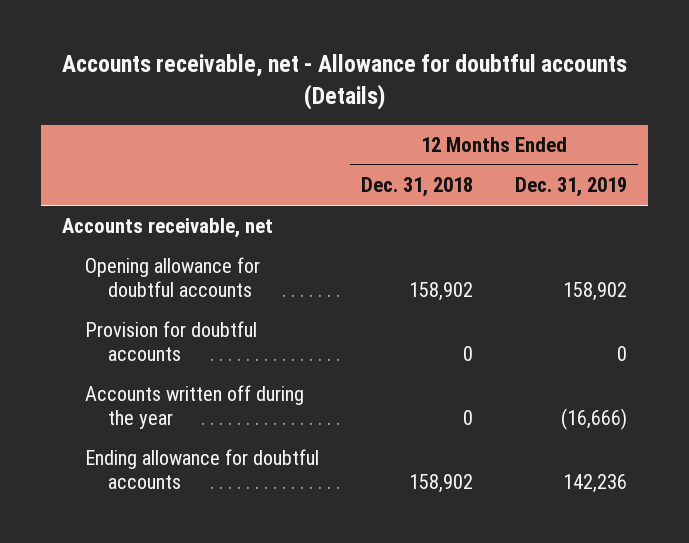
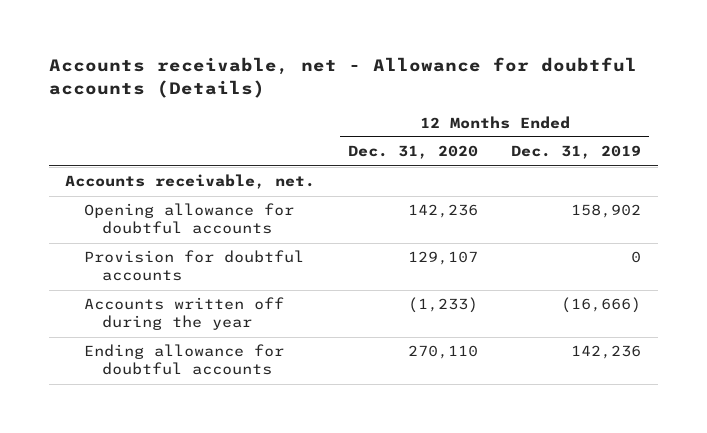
[361,177,474,198] Dec. 31, 2018 -> none
none -> [348,145,479,160] Dec. 31, 2020
[61,218,273,239] Accounts receivable, net -> [65,174,316,190] Accounts receivable, net.

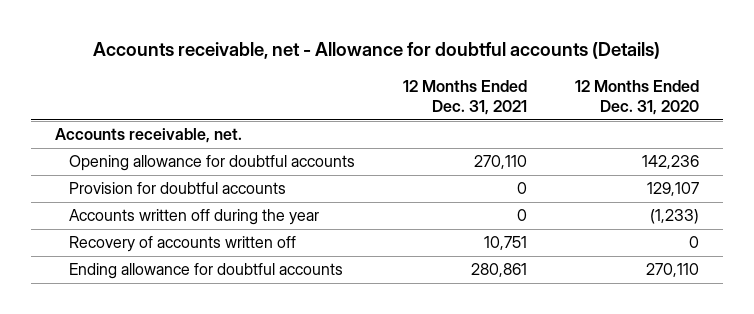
[511,145,642,160] Dec. 31, 2019 -> none
none -> [403,79,528,116] 12 Months Ended Dec. 31, 2021
none -> [69,236,297,253] Recovery of accounts written off

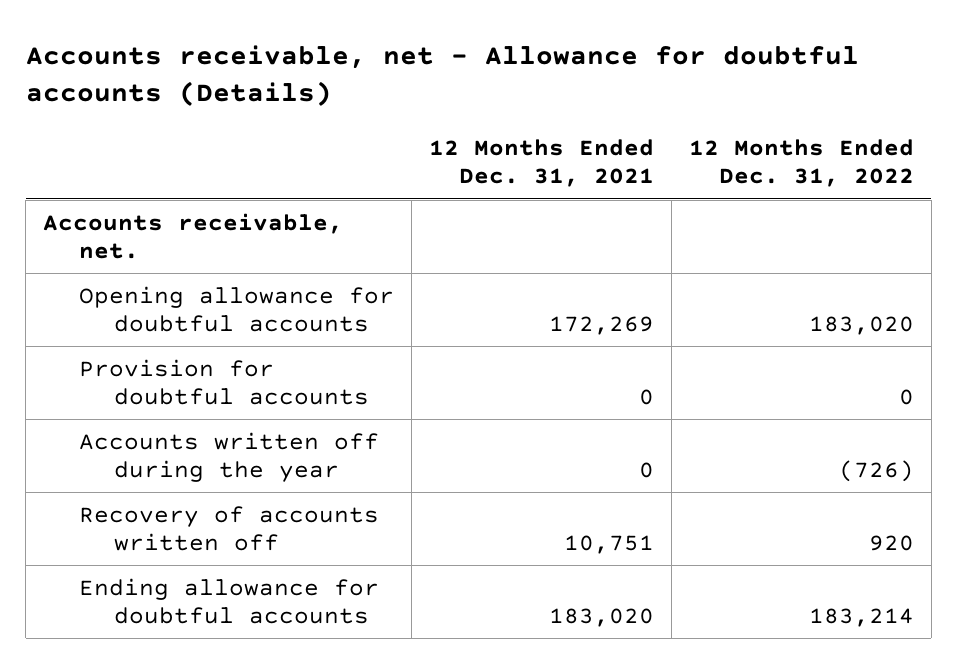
[574,79,699,116] 12 Months Ended Dec. 31, 2020 -> none
none -> [688,139,914,188] 12 Months Ended Dec. 31, 2022
[474,155,528,170] 270,110 -> [548,315,654,335] 172,269
[471,263,528,278] 280,861 -> [548,607,654,627] 183,020

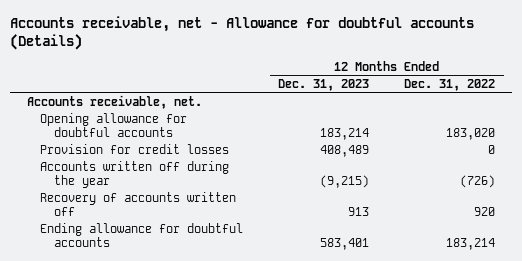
[428,139,654,188] 12 Months Ended Dec. 31, 2021 -> none
none -> [278,78,370,91] Dec. 31, 2023
[78,358,370,405] Provision for doubtful accounts -> [40,143,230,154] Provision for credit losses

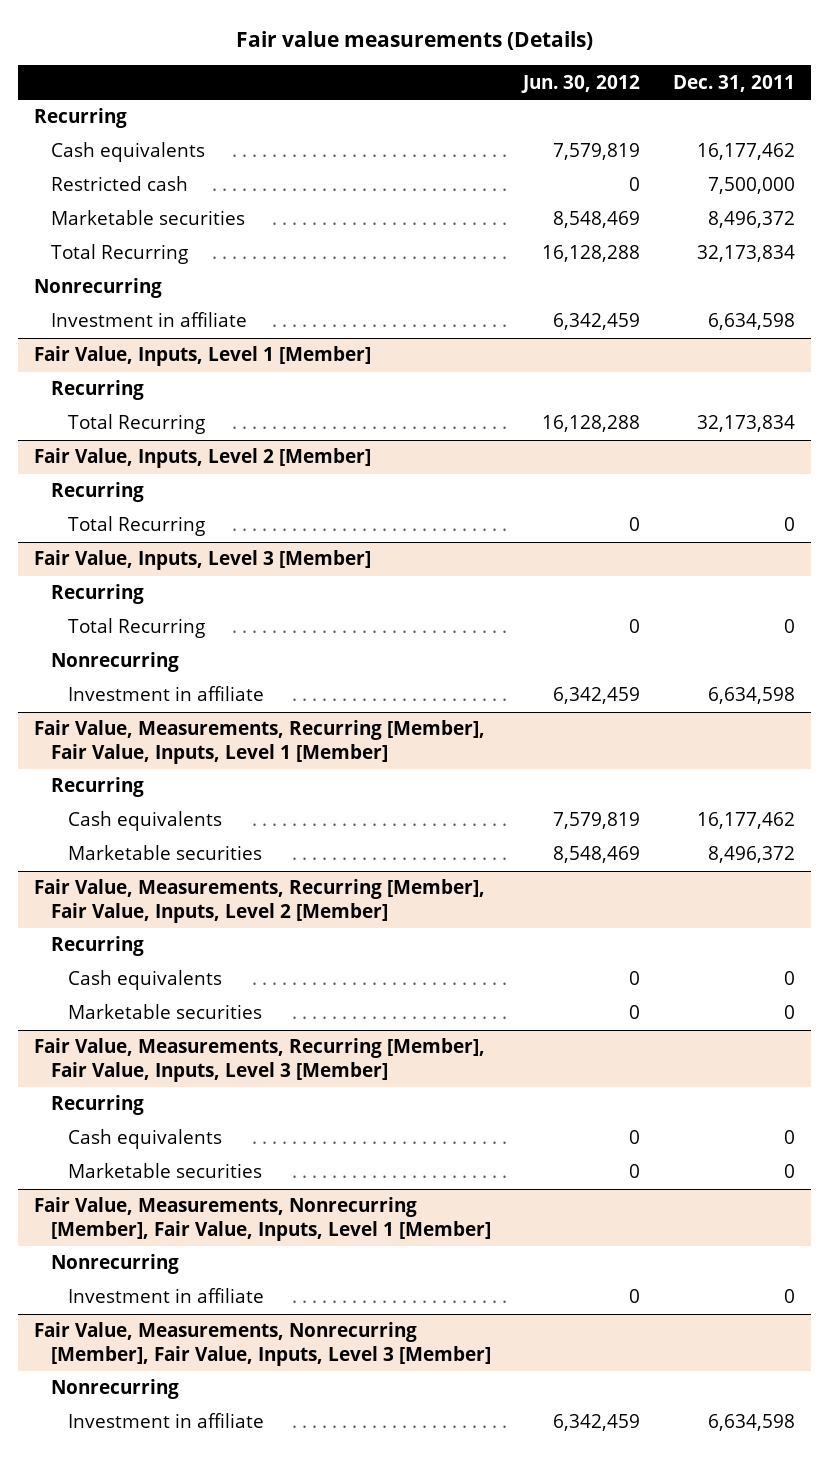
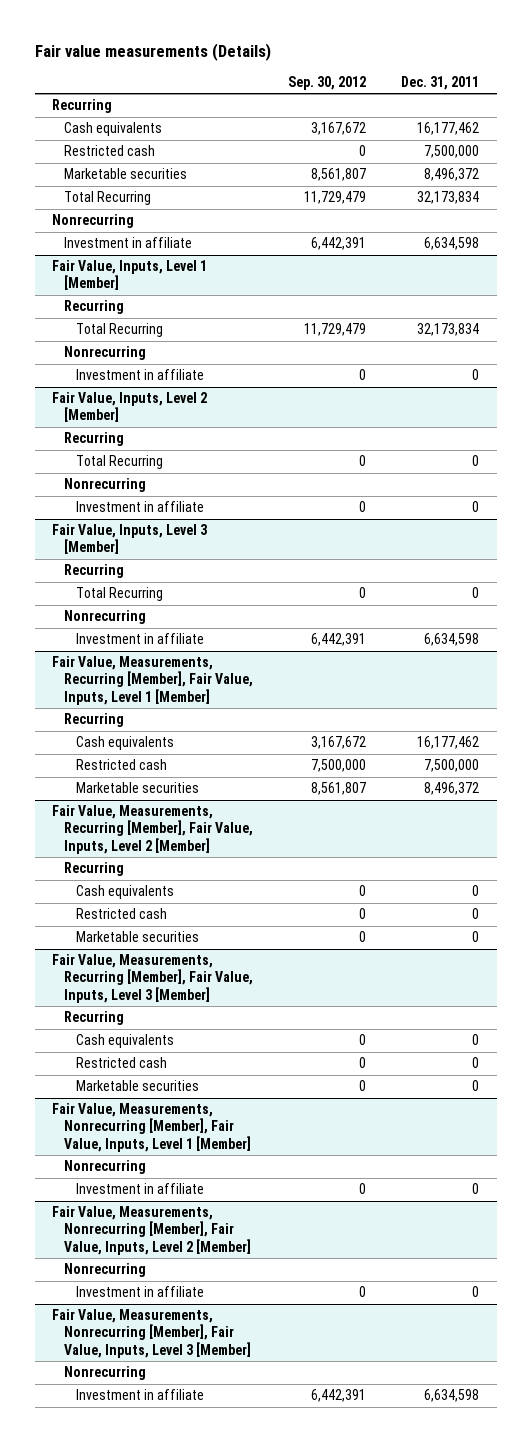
[521,74,641,93] Jun. 30, 2012 -> none
none -> [288,76,367,91] Sep. 30, 2012
none -> [64,346,147,361] Nonrecurring
none -> [76,369,205,381] Investment in affiliate
none -> [64,478,147,493] Nonrecurring
none -> [76,501,205,513] Investment in affiliate
none -> [76,759,168,771] Restricted cash
none -> [76,908,168,920] Restricted cash
none -> [76,1057,168,1069] Restricted cash
none -> [52,1206,252,1255] Fair Value, Measurements, Nonrecurring [Member], Fair Value, Inputs, Level 2 [Member]
none -> [64,1263,147,1278] Nonrecurring
none -> [76,1286,205,1298] Investment in affiliate

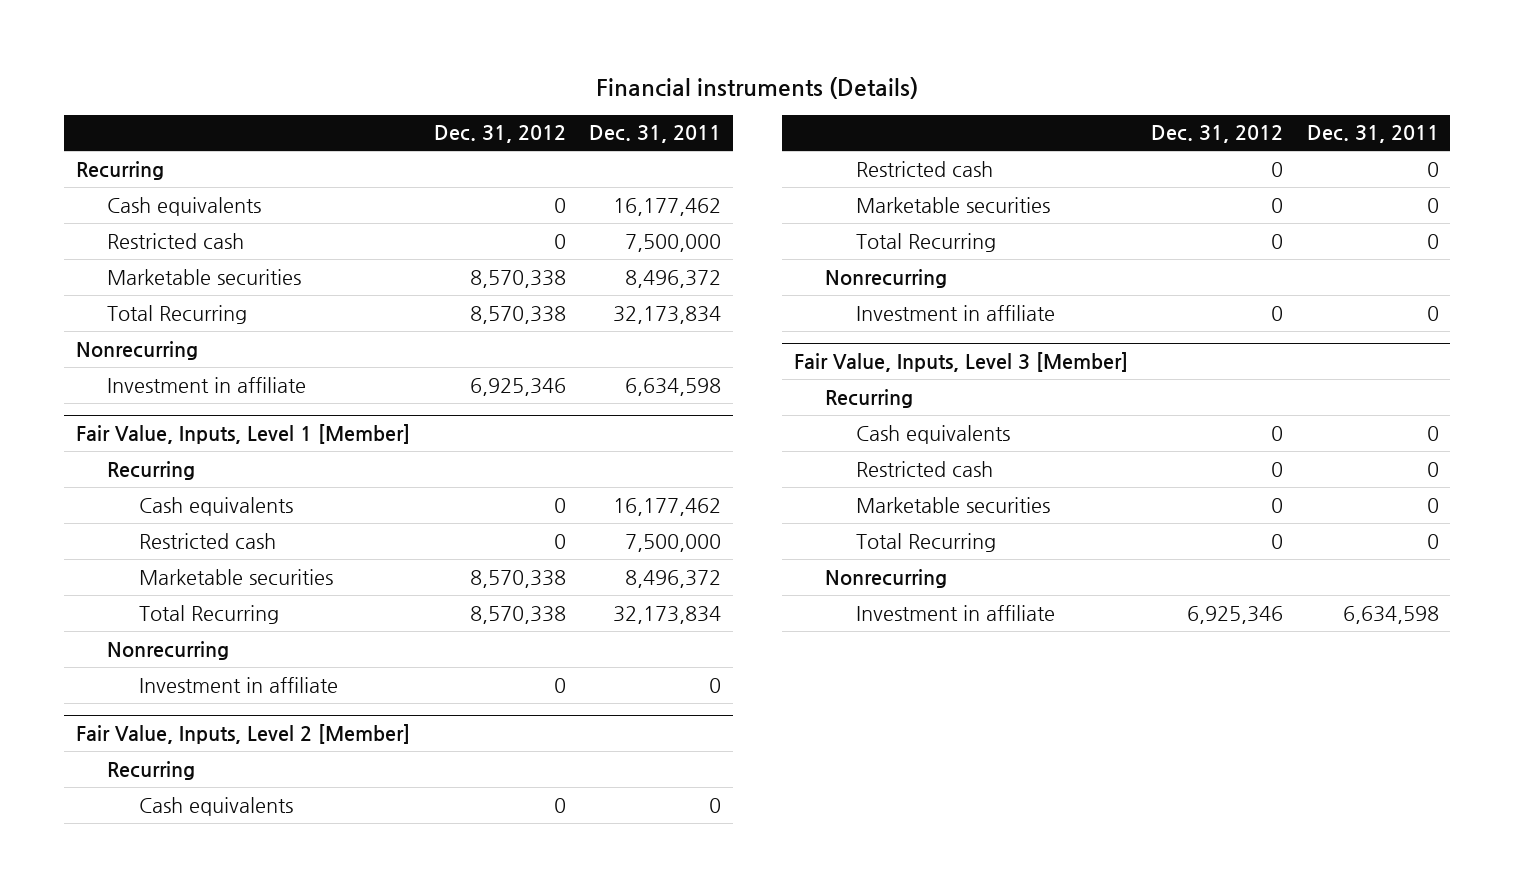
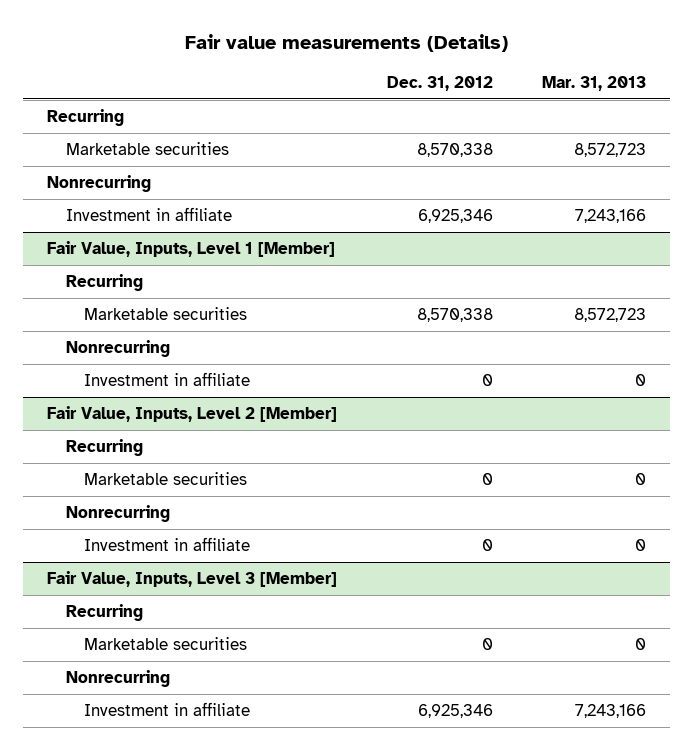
[596,76,919,99] Financial instruments (Details) -> [184,34,508,53] Fair value measurements (Details)
[588,125,721,144] Dec. 31, 2011 -> none
none -> [541,76,646,92] Mar. 31, 2013
[107,196,262,216] Cash equivalents -> none
[107,232,245,249] Restricted cash -> none
[107,304,248,324] Total Recurring -> none
[138,496,293,516] Cash equivalents -> none
[138,532,276,549] Restricted cash -> none
[138,604,279,624] Total Recurring -> none
[138,796,293,816] Cash equivalents -> none
[856,160,994,177] Restricted cash -> none
[856,232,997,252] Total Recurring -> none
[856,424,1011,444] Cash equivalents -> none
[856,460,994,477] Restricted cash -> none
[856,532,997,552] Total Recurring -> none

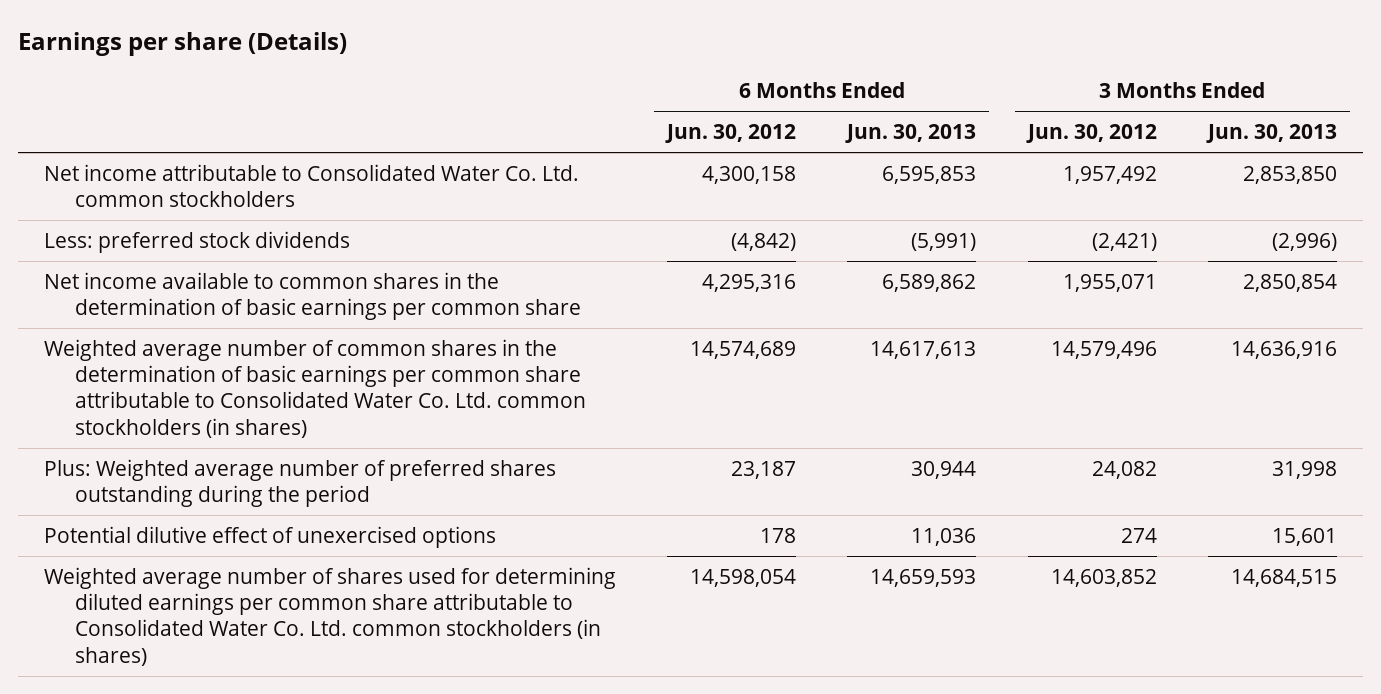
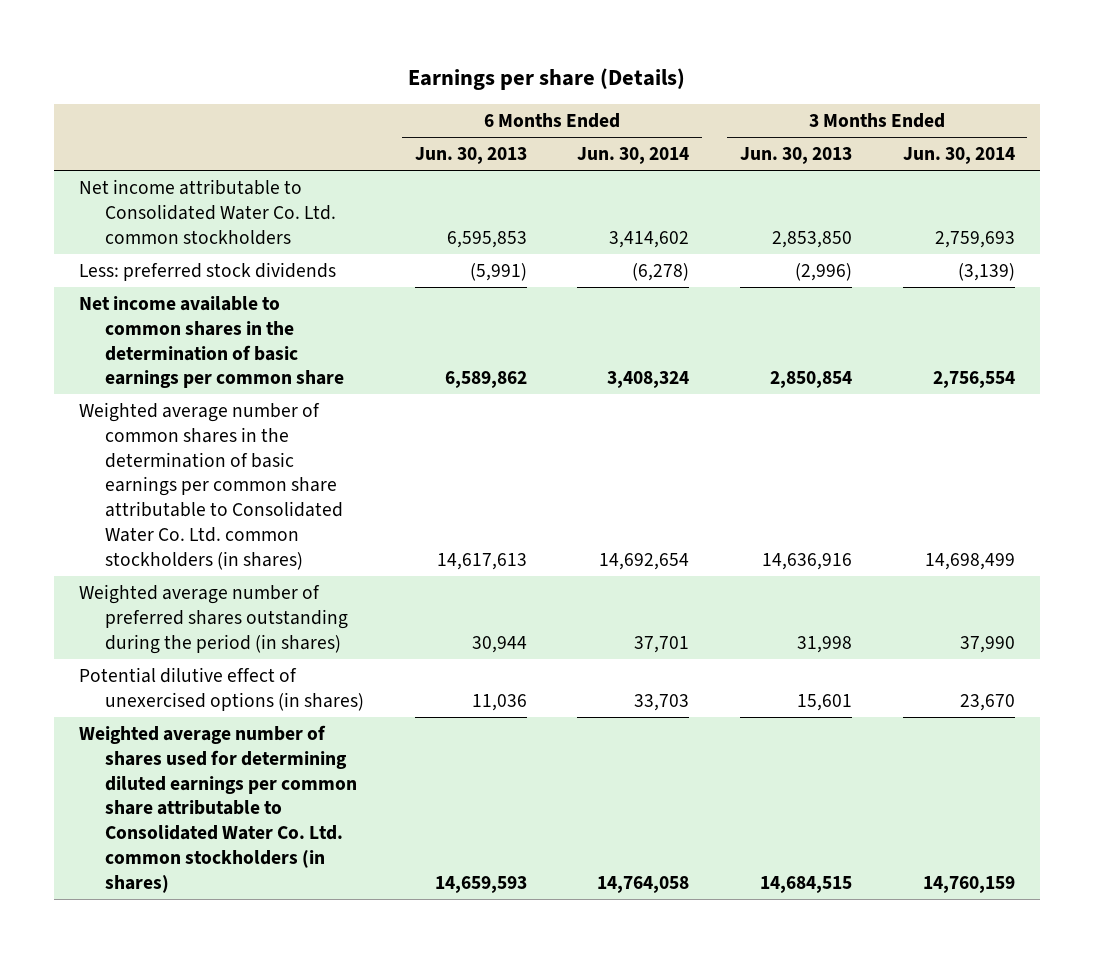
[665,123,797,143] Jun. 30, 2012 -> none
[1025,123,1157,143] Jun. 30, 2012 -> none
none -> [577,147,690,165] Jun. 30, 2014
none -> [902,147,1015,165] Jun. 30, 2014
[43,458,556,508] Plus: Weighted average number of preferred shares outstanding during the period -> [79,583,349,654] Weighted average number of preferred shares outstanding during the period (in shares)
[43,525,496,548] Potential dilutive effect of unexercised options -> [79,666,365,711] Potential dilutive effect of unexercised options (in shares)

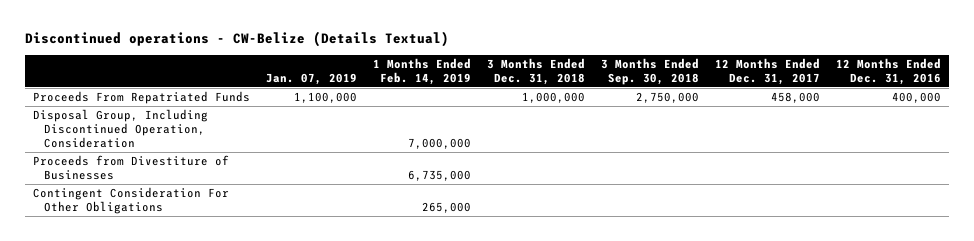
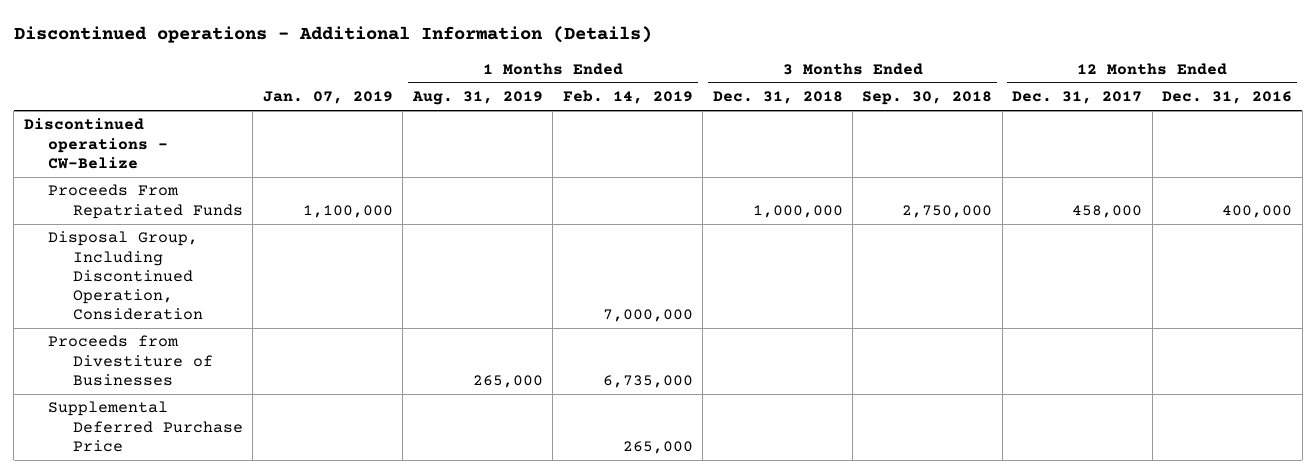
[25,31,450,48] Discontinued operations - CW-Belize (Details Textual) -> [13,25,652,43] Discontinued operations - Additional Information (Details)
none -> [411,91,543,106] Aug. 31, 2019
none -> [23,118,169,169] Discontinued operations - CW-Belize
[33,186,230,214] Contingent Consideration For Other Obligations -> [48,401,244,452] Supplemental Deferred Purchase Price

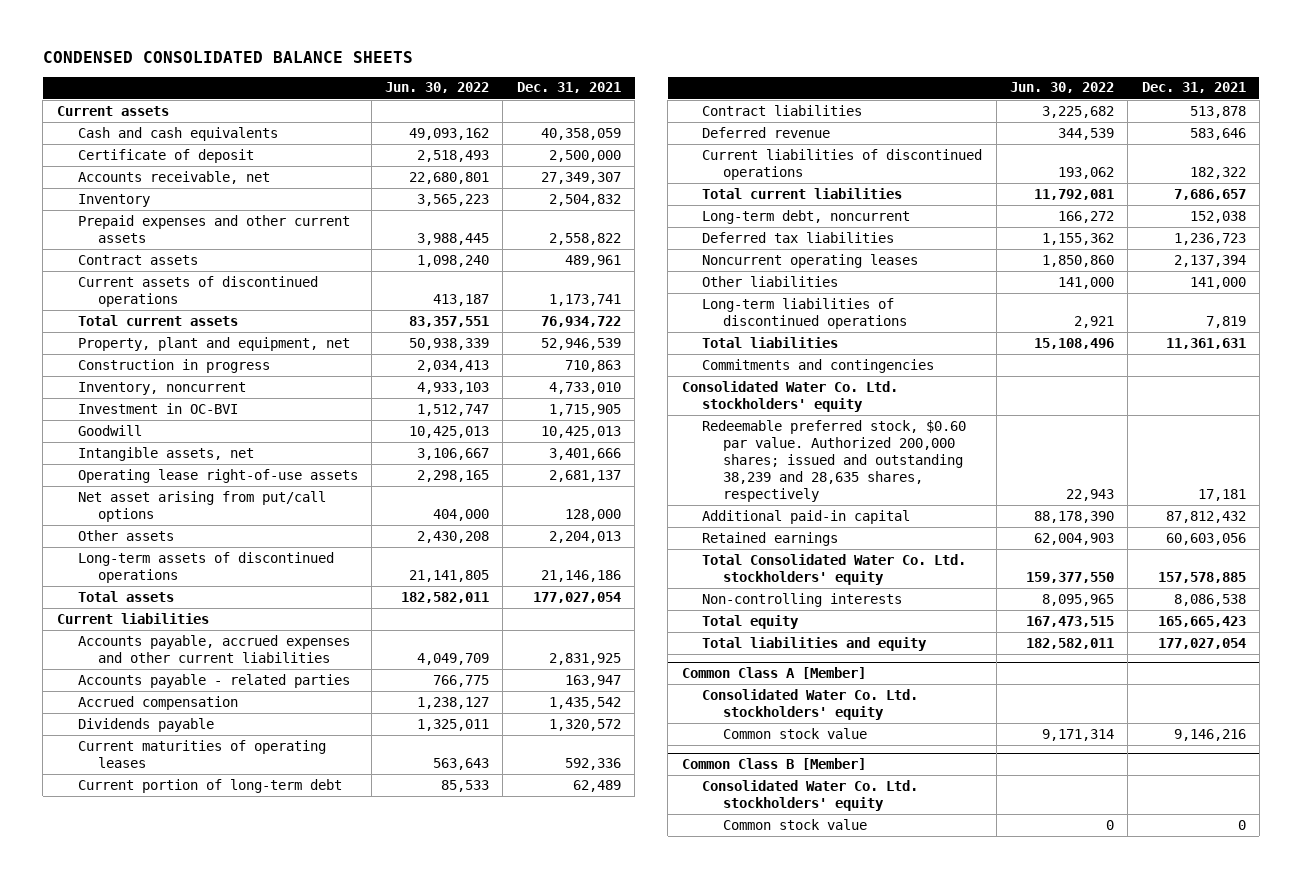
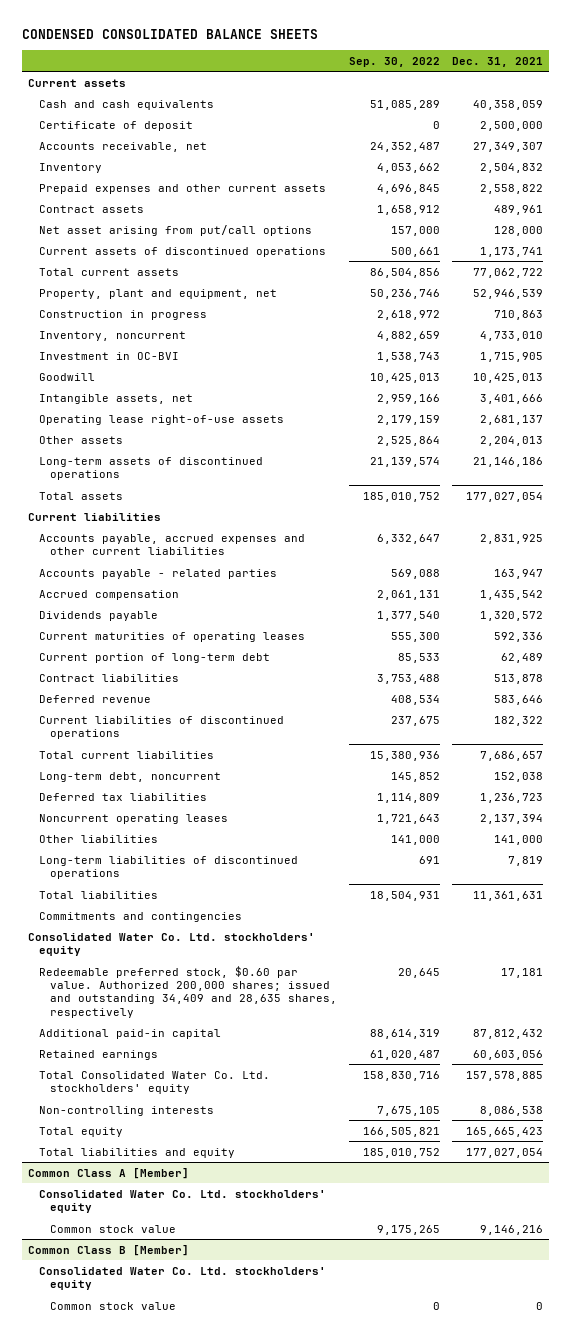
[385,82,490,94] Jun. 30, 2022 -> none
none -> [348,56,440,67] Sep. 30, 2022
[77,490,326,522] Net asset arising from put/call options -> [39,224,313,236] Net asset arising from put/call options
[540,315,621,327] 76,934,722 -> [472,267,543,278] 77,062,722
[702,419,967,503] Redeemable preferred stock, $0.60 par value. Authorized 200,000 shares; issued and outstanding 38,239 and 28,635 shares, respectively -> [39,965,338,1018] Redeemable preferred stock, $0.60 par value. Authorized 200,000 shares; issued and outstanding 34,409 and 28,635 shares, respectively

